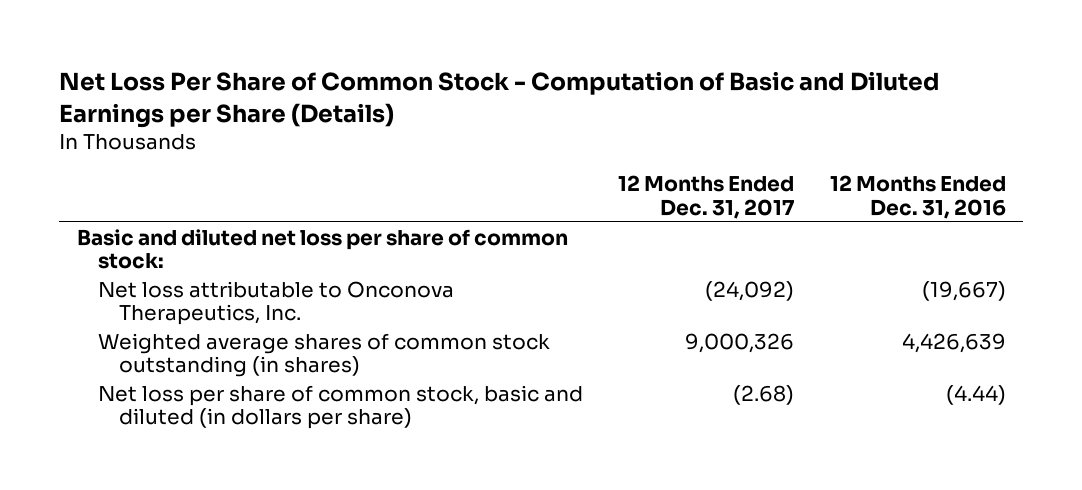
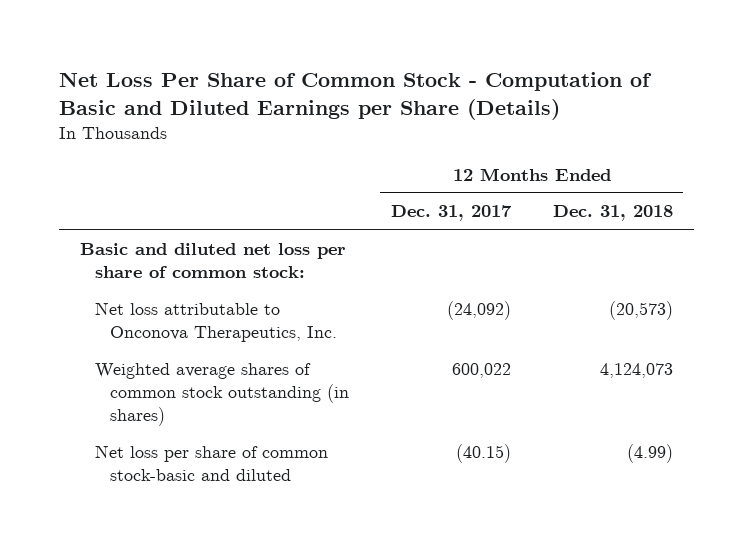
[829,175,1006,219] 12 Months Ended Dec. 31, 2016 -> none
none -> [552,205,673,222] Dec. 31, 2018
[685,332,795,353] 9,000,326 -> [451,363,511,379] 600,022
[97,384,583,430] Net loss per share of common stock, basic and diluted (in dollars per share) -> [95,445,329,482] Net loss per share of common stock-basic and diluted
[733,384,795,405] (2.68) -> [455,444,511,464] (40.15)

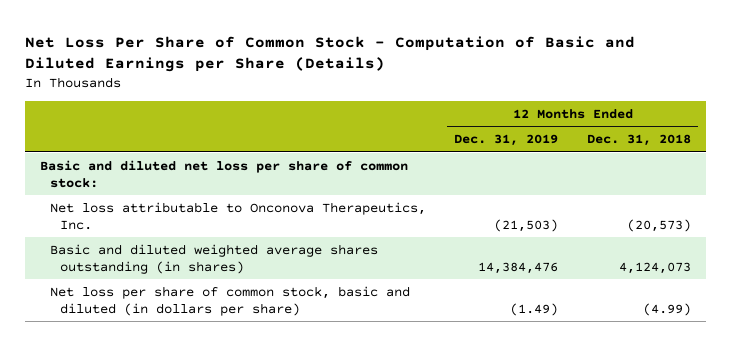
[390,205,512,222] Dec. 31, 2017 -> none
none -> [454,134,559,147] Dec. 31, 2019
[95,363,350,427] Weighted average shares of common stock outstanding (in shares) -> [49,243,378,274] Basic and diluted weighted average shares outstanding (in shares)
[95,445,329,482] Net loss per share of common stock-basic and diluted -> [49,285,410,316] Net loss per share of common stock, basic and diluted (in dollars per share)

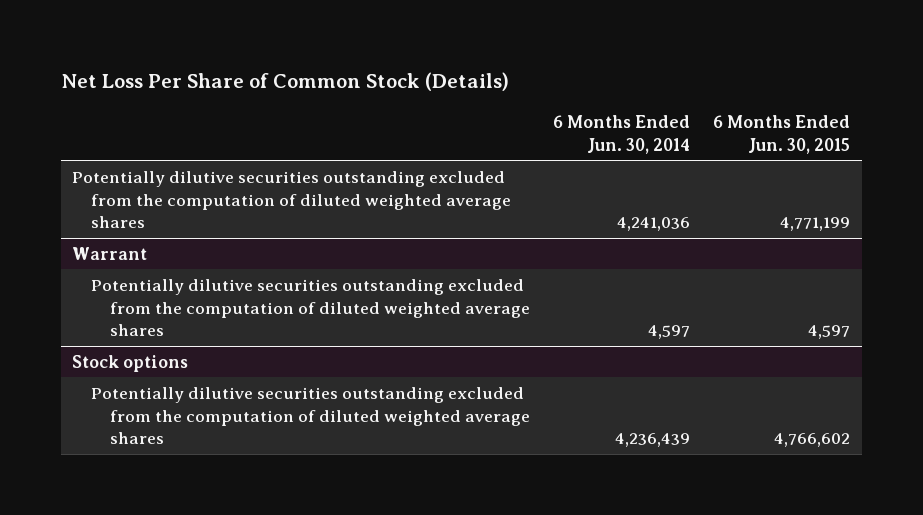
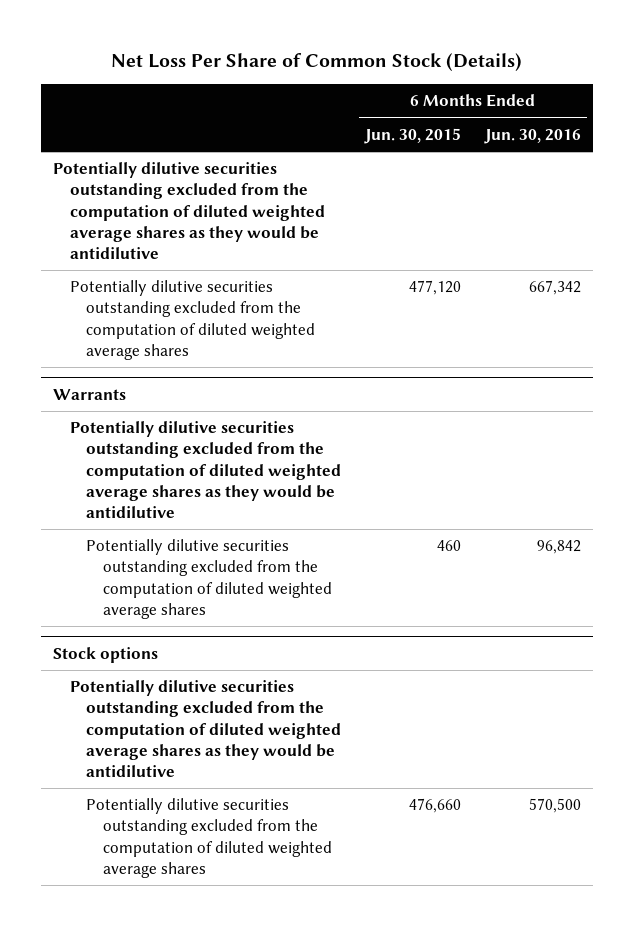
[553,114,691,154] 6 Months Ended Jun. 30, 2014 -> none
none -> [484,128,582,144] Jun. 30, 2016
none -> [52,162,325,259] Potentially dilutive securities outstanding excluded from the computation of diluted weighted average shares as they would be antidilutive
[780,217,851,232] 4,771,199 -> [409,280,462,296] 477,120
[72,246,148,260] Warrant -> [52,388,126,400] Warrants
none -> [69,421,342,518] Potentially dilutive securities outstanding excluded from the computation of diluted weighted average shares as they would be antidilutive
[808,325,851,340] 4,597 -> [437,540,462,552] 460
none -> [69,680,342,777] Potentially dilutive securities outstanding excluded from the computation of diluted weighted average shares as they would be antidilutive
[774,433,851,448] 4,766,602 -> [409,798,462,814] 476,660

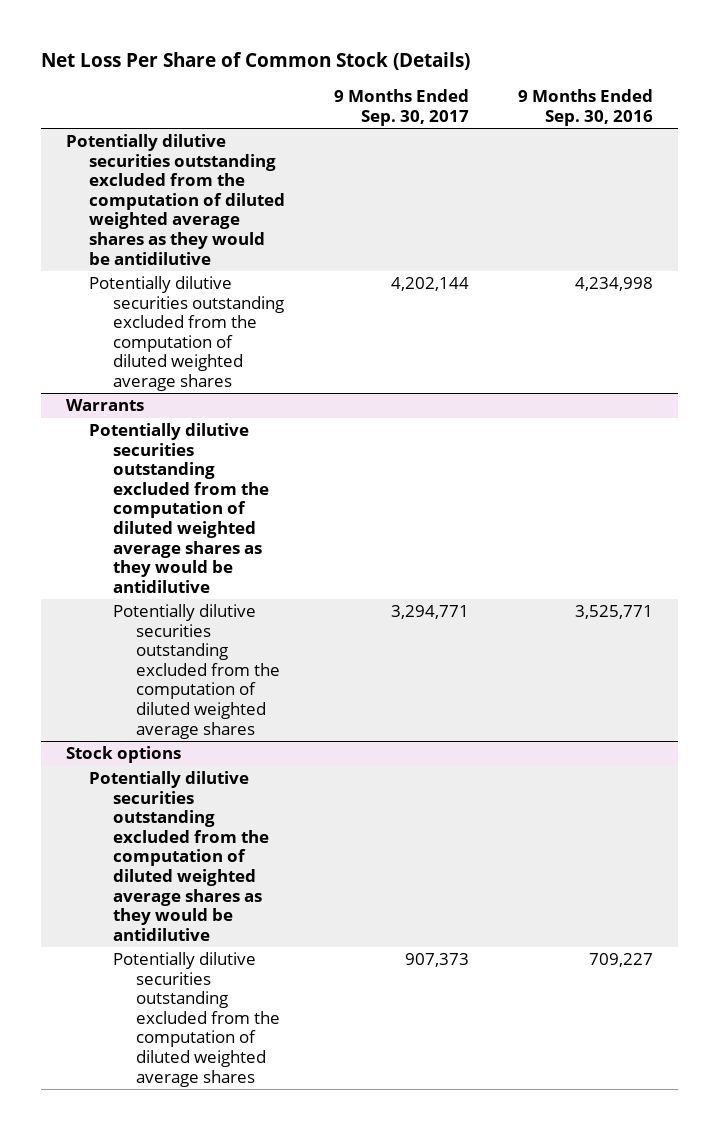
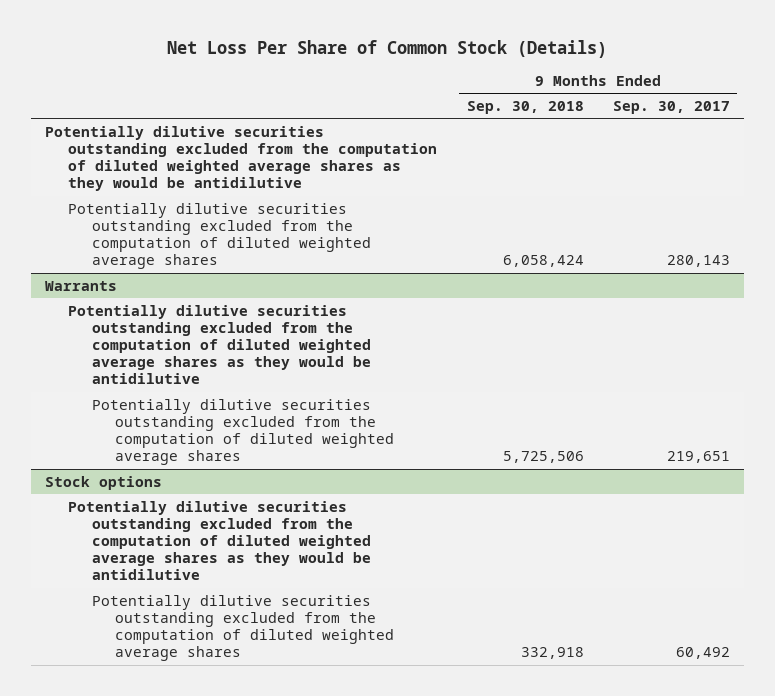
[518,89,654,126] 9 Months Ended Sep. 30, 2016 -> none
none -> [466,101,584,115] Sep. 30, 2018
[391,277,470,292] 4,202,144 -> [666,255,730,268] 280,143
[391,605,470,620] 3,294,771 -> [666,451,730,464] 219,651
[405,953,470,968] 907,373 -> [675,647,730,660] 60,492

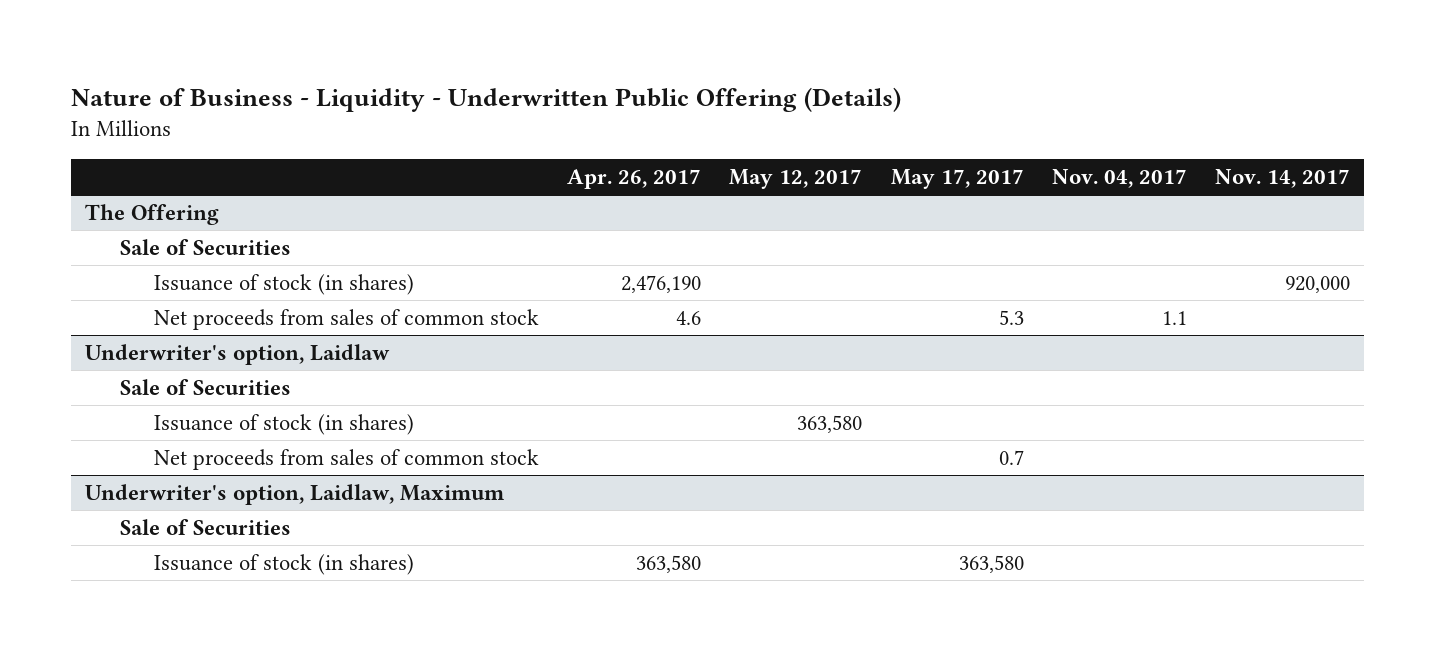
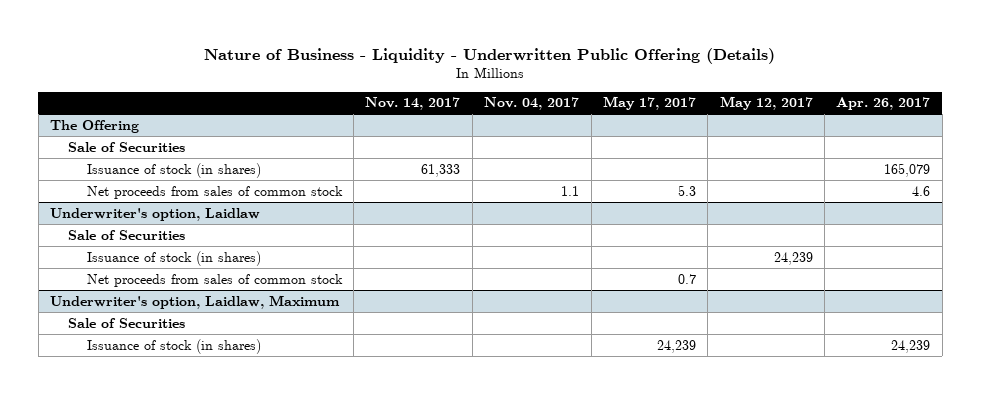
[621,274,702,293] 2,476,190 -> [884,162,931,177] 165,079
[1284,275,1350,293] 920,000 -> [421,163,461,177] 61,333
[797,414,863,433] 363,580 -> [773,251,813,265] 24,239
[636,554,702,573] 363,580 -> [891,339,931,353] 24,239
[958,554,1024,573] 363,580 -> [656,339,696,353] 24,239

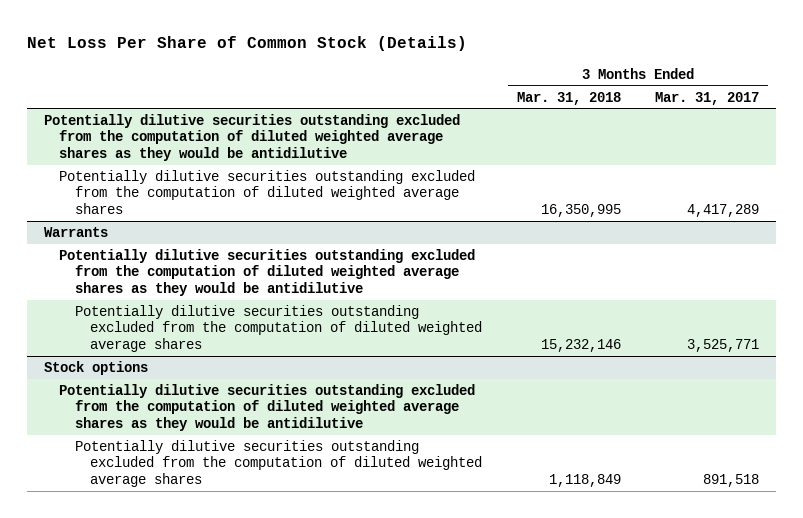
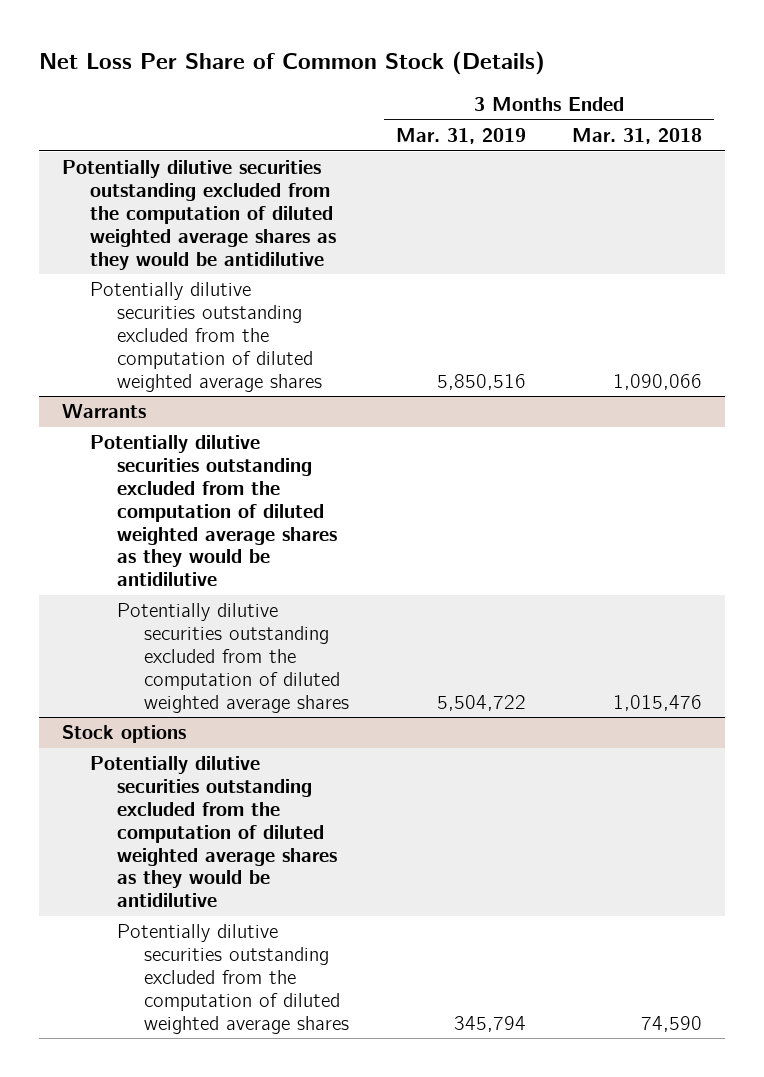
[655,91,760,105] Mar. 31, 2017 -> none
none -> [395,127,526,144] Mar. 31, 2019
[540,203,621,217] 16,350,995 -> [613,373,703,390] 1,090,066
[540,338,621,352] 15,232,146 -> [613,694,703,711] 1,015,476
[548,473,621,487] 1,118,849 -> [641,1015,703,1032] 74,590

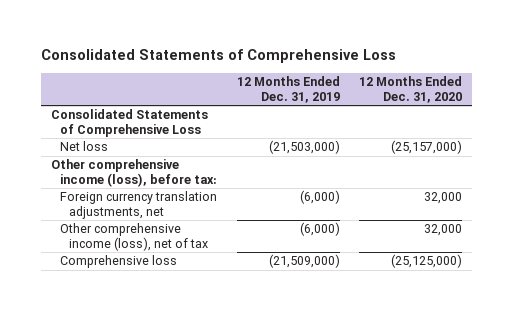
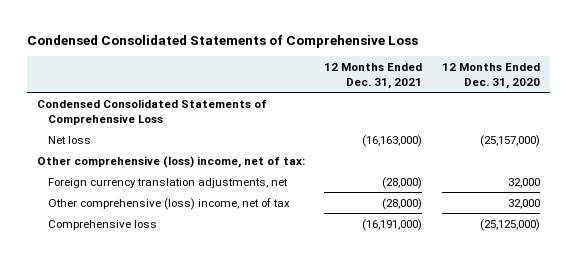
[40,49,396,64] Consolidated Statements of Comprehensive Loss -> [26,34,418,48] Condensed Consolidated Statements of Comprehensive Loss
[236,75,340,103] 12 Months Ended Dec. 31, 2019 -> none
none -> [324,62,423,89] 12 Months Ended Dec. 31, 2021
[50,109,208,137] Consolidated Statements of Comprehensive Loss -> [36,98,267,125] Condensed Consolidated Statements of Comprehensive Loss
[50,159,217,187] Other comprehensive income (loss), before tax: -> [36,155,305,168] Other comprehensive (loss) income, net of tax:
[59,223,209,251] Other comprehensive income (loss), net of tax -> [48,197,291,210] Other comprehensive (loss) income, net of tax

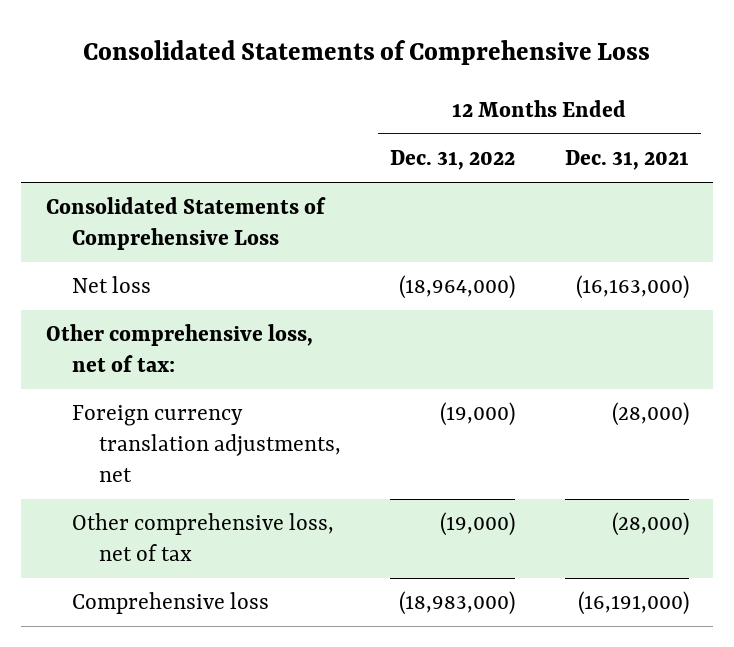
[26,34,418,48] Condensed Consolidated Statements of Comprehensive Loss -> [83,40,651,66] Consolidated Statements of Comprehensive Loss
[442,62,541,89] 12 Months Ended Dec. 31, 2020 -> none
none -> [390,150,516,171] Dec. 31, 2022
[36,98,267,125] Condensed Consolidated Statements of Comprehensive Loss -> [45,197,326,251] Consolidated Statements of Comprehensive Loss
[36,155,305,168] Other comprehensive (loss) income, net of tax: -> [45,324,313,373] Other comprehensive loss, net of tax:
[48,197,291,210] Other comprehensive (loss) income, net of tax -> [72,513,335,562] Other comprehensive loss, net of tax

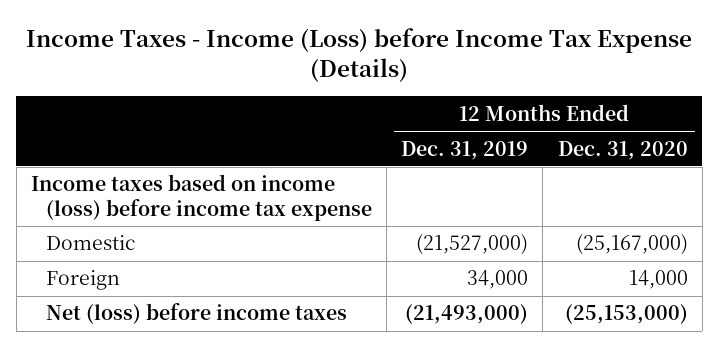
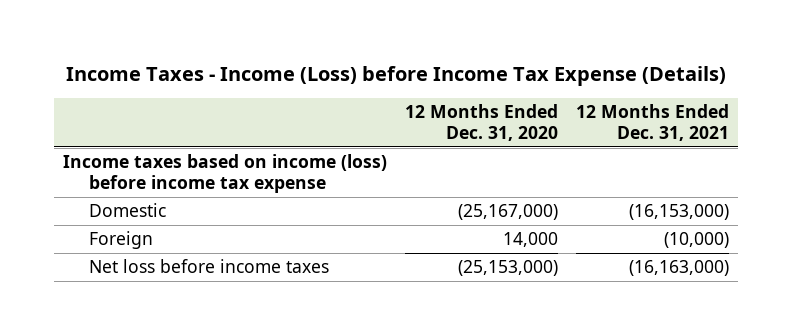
[401,140,529,160] Dec. 31, 2019 -> none
none -> [575,104,729,142] 12 Months Ended Dec. 31, 2021
[45,303,347,325] Net (loss) before income taxes -> [89,259,330,274] Net loss before income taxes

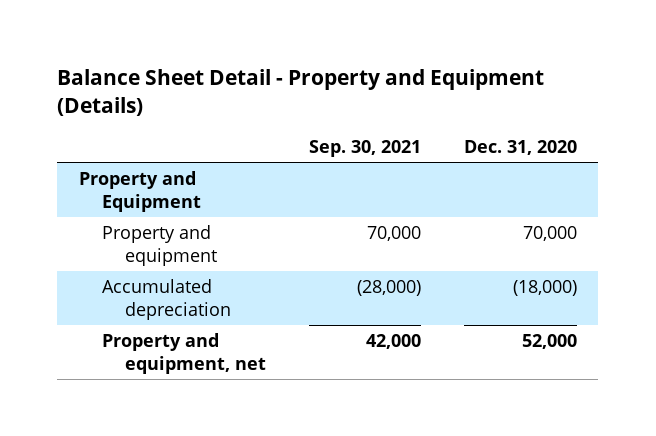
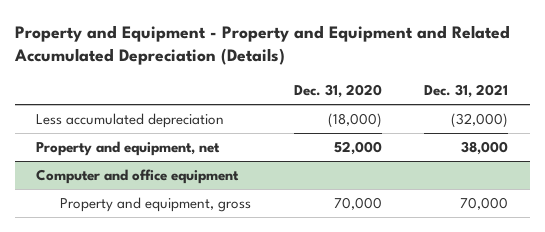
[57,69,545,117] Balance Sheet Detail - Property and Equipment (Details) -> [13,25,510,66] Property and Equipment - Property and Equipment and Related Accumulated Depreciation (Details)
[308,140,421,158] Sep. 30, 2021 -> none
none -> [424,84,509,99] Dec. 31, 2021
[78,170,201,213] Property and Equipment -> none
[101,224,217,267] Property and equipment -> none
[101,278,231,321] Accumulated depreciation -> [36,112,225,128] Less accumulated depreciation
none -> [36,168,240,184] Computer and office equipment
none -> [60,196,252,212] Property and equipment, gross

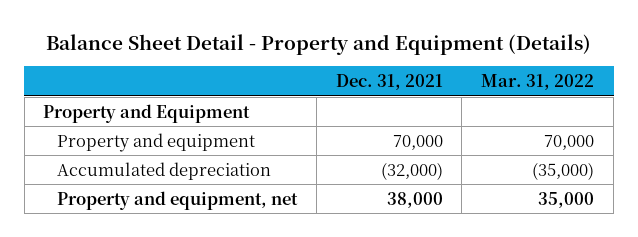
[13,25,510,66] Property and Equipment - Property and Equipment and Related Accumulated Depreciation (Details) -> [45,33,591,55] Balance Sheet Detail - Property and Equipment (Details)
[293,84,382,99] Dec. 31, 2020 -> none
none -> [481,74,595,91] Mar. 31, 2022
none -> [43,103,251,123] Property and Equipment
none -> [56,132,255,152] Property and equipment
[36,112,225,128] Less accumulated depreciation -> [56,161,271,180] Accumulated depreciation
[36,168,240,184] Computer and office equipment -> none
[60,196,252,212] Property and equipment, gross -> none

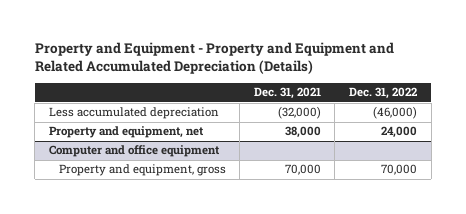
[45,33,591,55] Balance Sheet Detail - Property and Equipment (Details) -> [34,42,394,75] Property and Equipment - Property and Equipment and Related Accumulated Depreciation (Details)
[481,74,595,91] Mar. 31, 2022 -> none
none -> [349,87,418,100] Dec. 31, 2022
[43,103,251,123] Property and Equipment -> none
[56,132,255,152] Property and equipment -> none
[56,161,271,180] Accumulated depreciation -> [49,107,220,120] Less accumulated depreciation
none -> [49,145,221,158] Computer and office equipment
none -> [58,164,226,177] Property and equipment, gross

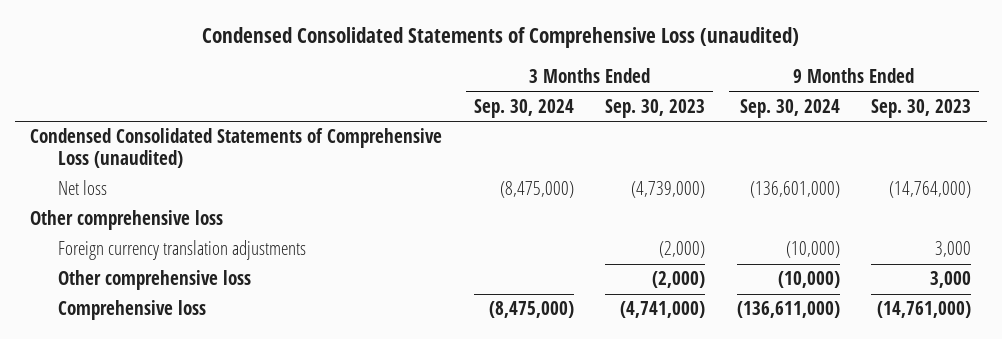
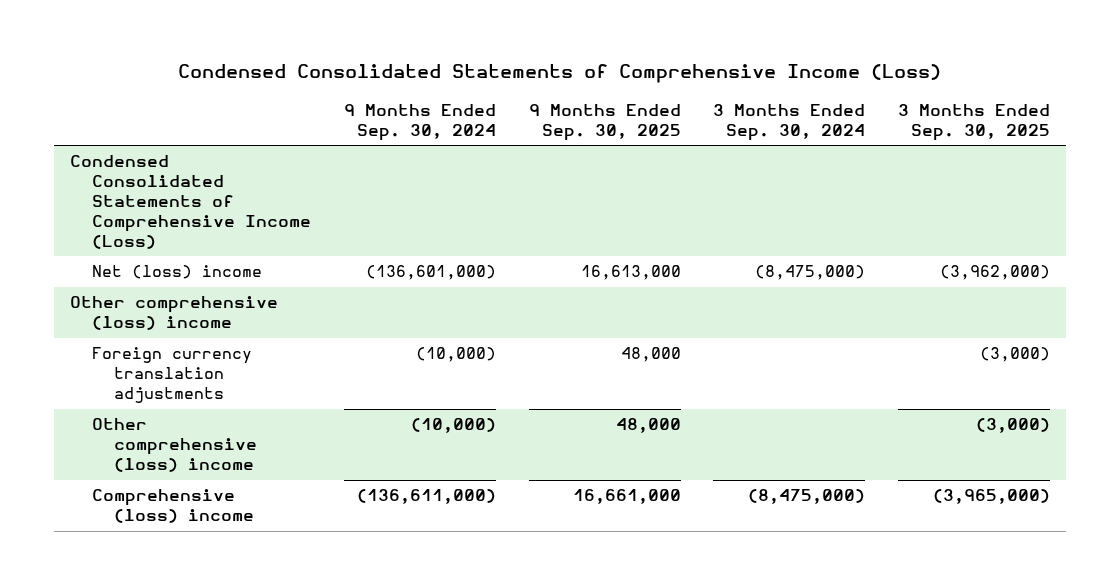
[201,27,799,49] Condensed Consolidated Statements of Comprehensive Loss (unaudited) -> [178,64,942,84] Condensed Consolidated Statements of Comprehensive Income (Loss)
[605,98,706,118] Sep. 30, 2023 -> none
[871,98,972,118] Sep. 30, 2023 -> none
none -> [528,103,681,141] 9 Months Ended Sep. 30, 2025
none -> [897,103,1050,141] 3 Months Ended Sep. 30, 2025
[30,128,443,169] Condensed Consolidated Statements of Comprehensive Loss (unaudited) -> [70,155,312,249] Condensed Consolidated Statements of Comprehensive Income (Loss)
[58,180,108,196] Net loss -> [92,265,263,280] Net (loss) income
[30,210,224,231] Other comprehensive loss -> [70,296,279,331] Other comprehensive (loss) income
[58,270,252,291] Other comprehensive loss -> [92,418,257,473] Other comprehensive (loss) income
[58,300,207,321] Comprehensive loss -> [92,489,254,524] Comprehensive (loss) income

